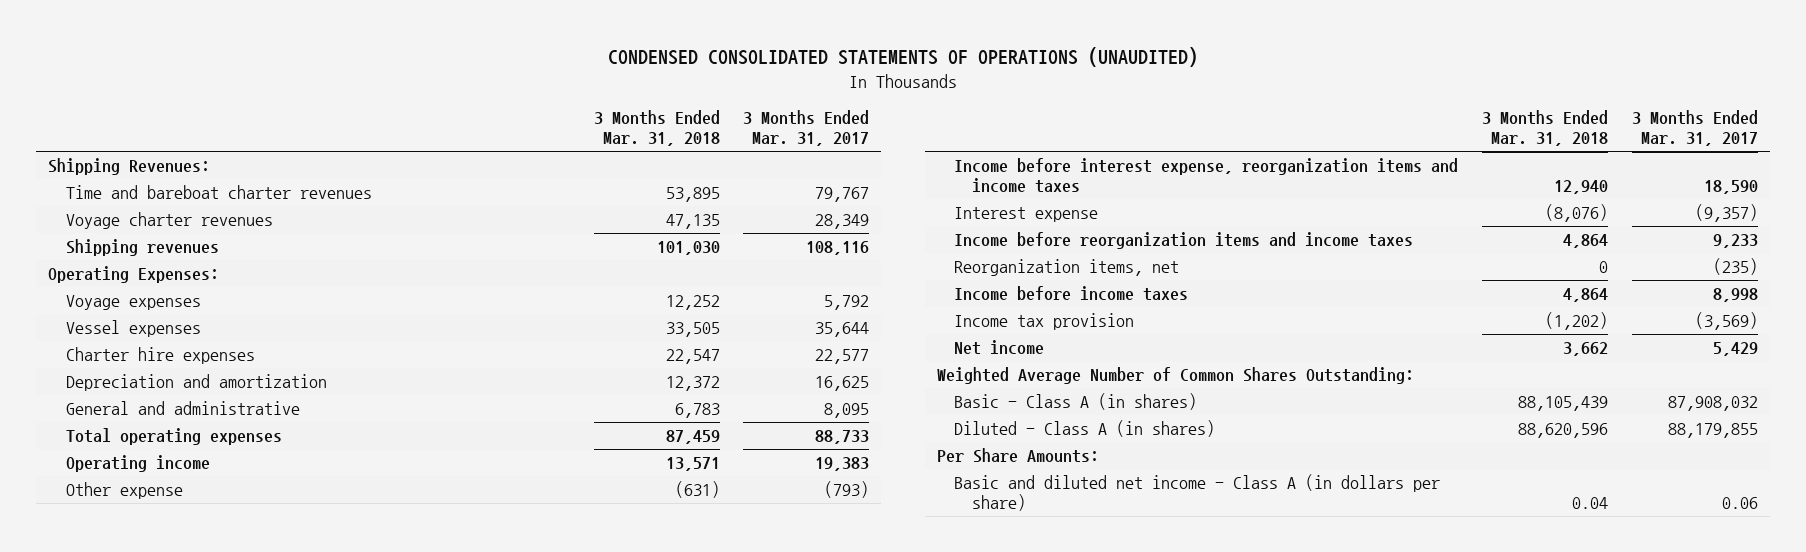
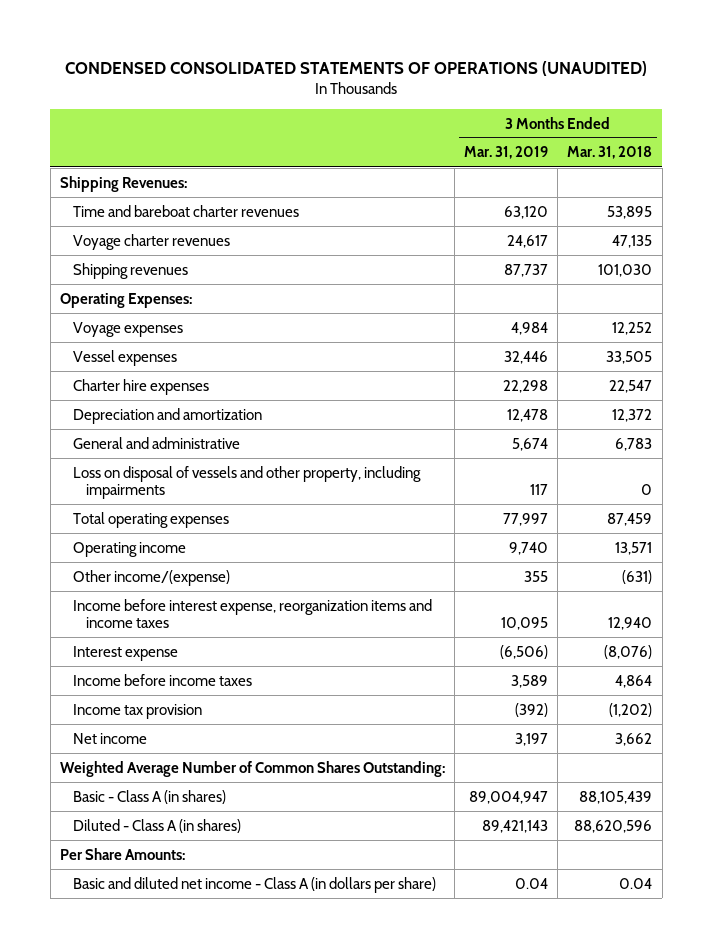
[743,110,870,147] 3 Months Ended Mar. 31, 2017 -> none
none -> [464,146,549,160] Mar. 31, 2019
none -> [72,465,421,499] Loss on disposal of vessels and other property, including impairments
[65,482,183,500] Other expense -> [72,569,230,586] Other income/(expense)
[954,232,1414,250] Income before reorganization items and income taxes -> none
[954,259,1180,277] Reorganization items, net -> none

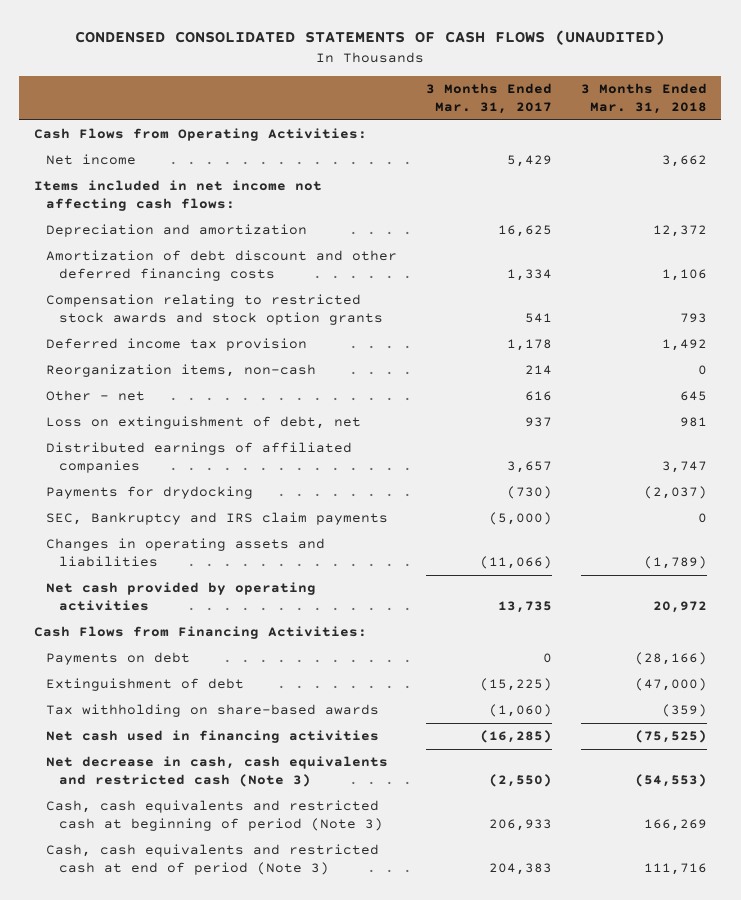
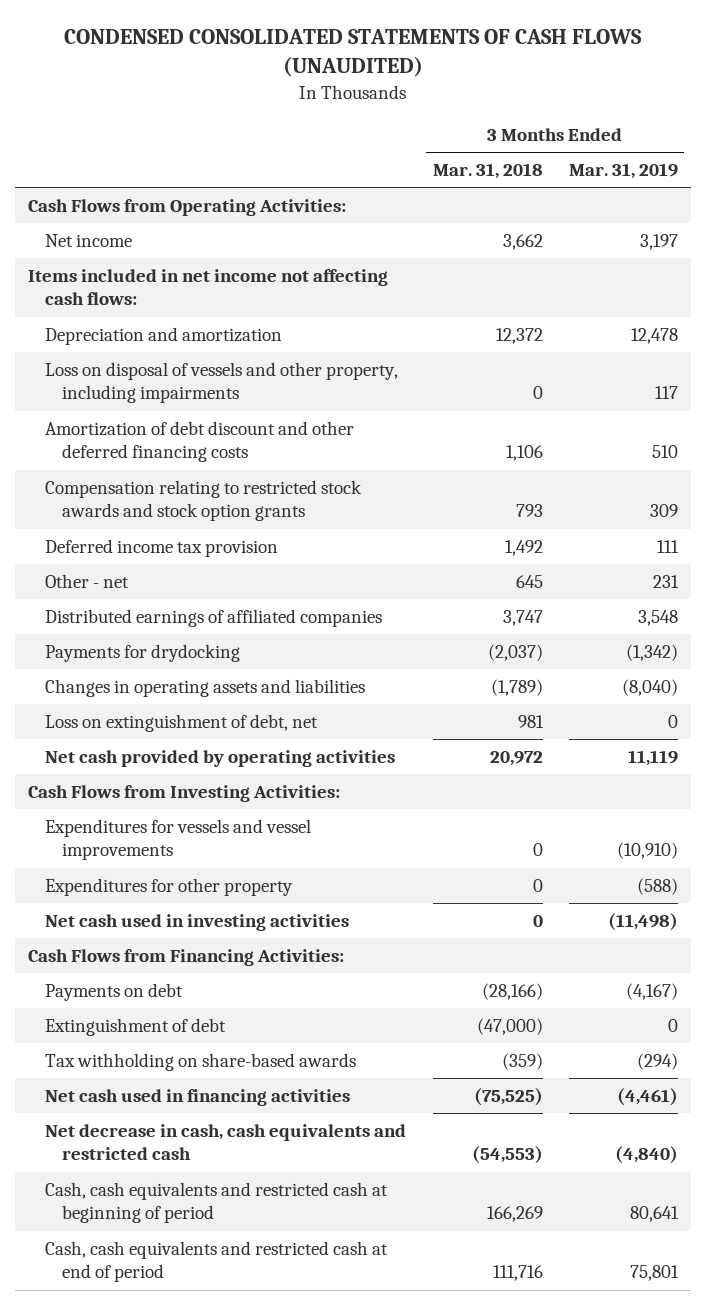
[426,83,553,115] 3 Months Ended Mar. 31, 2017 -> none
none -> [568,163,678,180] Mar. 31, 2019
none -> [45,361,399,404] Loss on disposal of vessels and other property, including impairments
[46,364,317,378] Reorganization items, non-cash -> none
[46,512,389,526] SEC, Bankruptcy and IRS claim payments -> none
[46,416,362,430] Loss on extinguishment of debt, net -> [45,713,319,732] Loss on extinguishment of debt, net
none -> [28,784,341,802] Cash Flows from Investing Activities:
none -> [45,818,312,861] Expenditures for vessels and vessel improvements
none -> [45,877,294,896] Expenditures for other property
none -> [45,913,350,931] Net cash used in investing activities
[46,756,389,788] Net decrease in cash, cash equivalents and restricted cash (Note 3) -> [45,1123,407,1161] Net decrease in cash, cash equivalents and restricted cash
[46,800,383,832] Cash, cash equivalents and restricted cash at beginning of period (Note 3) -> [45,1181,389,1224] Cash, cash equivalents and restricted cash at beginning of period
[46,844,380,876] Cash, cash equivalents and restricted cash at end of period (Note 3) -> [45,1240,389,1283] Cash, cash equivalents and restricted cash at end of period

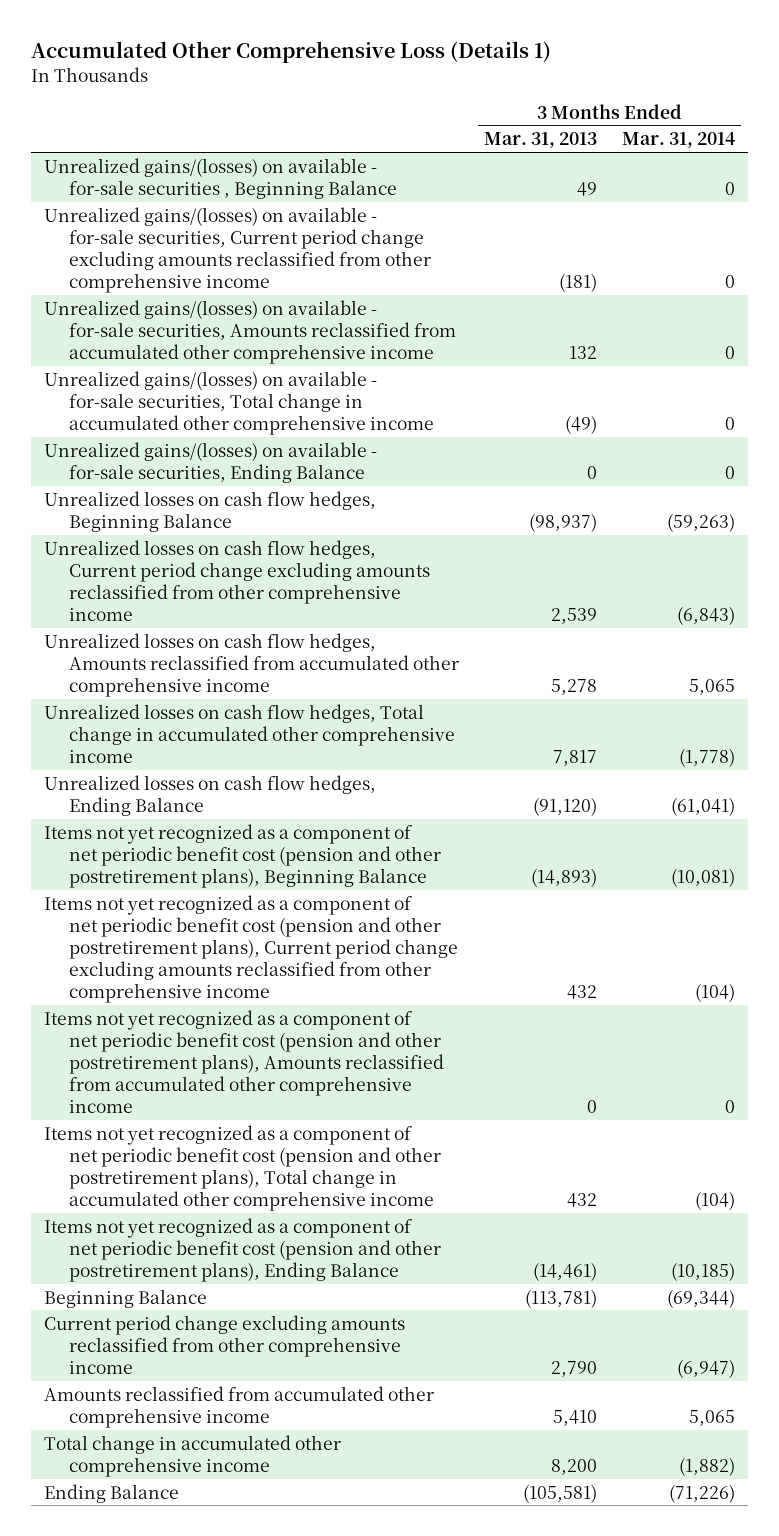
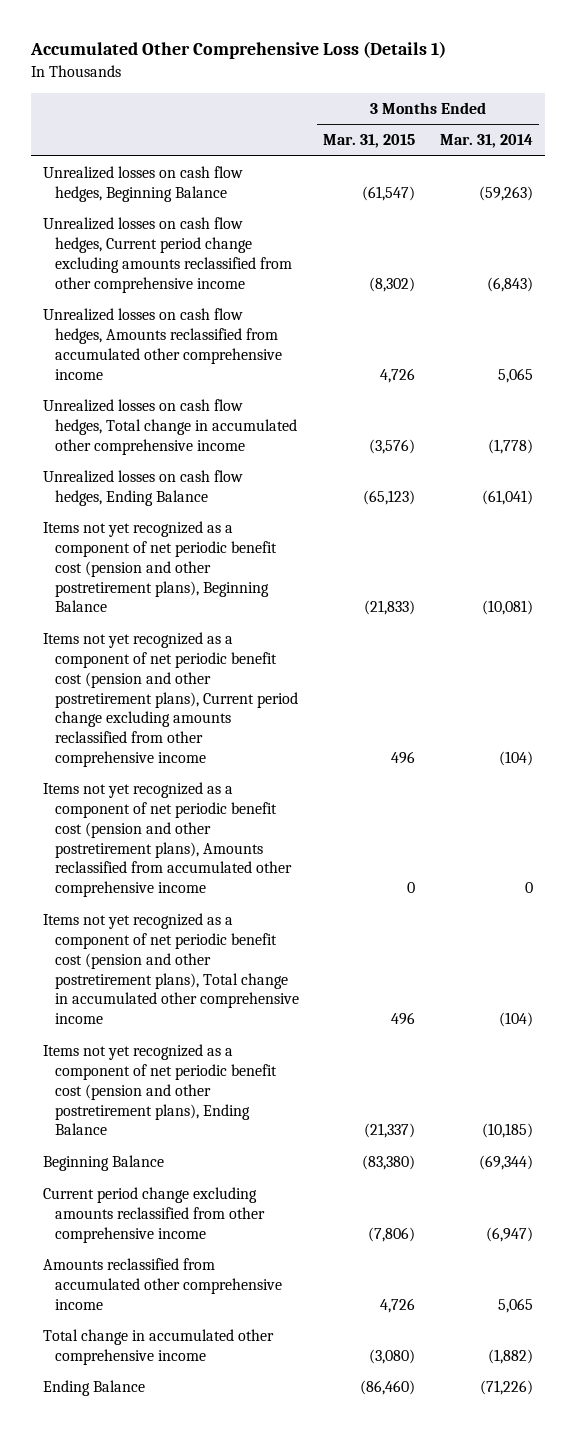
[484,132,598,149] Mar. 31, 2013 -> none
none -> [323,134,416,149] Mar. 31, 2015
[43,157,398,199] Unrealized gains/(losses) on available - for-sale securities , Beginning Balance -> none
[43,206,432,294] Unrealized gains/(losses) on available - for-sale securities, Current period change excluding amounts reclassified from other comprehensive income -> none
[43,299,457,364] Unrealized gains/(losses) on available - for-sale securities, Amounts reclassified from accumulated other comprehensive income -> none
[43,370,435,435] Unrealized gains/(losses) on available - for-sale securities, Total change in accumulated other comprehensive income -> none
[43,441,377,483] Unrealized gains/(losses) on available - for-sale securities, Ending Balance -> none

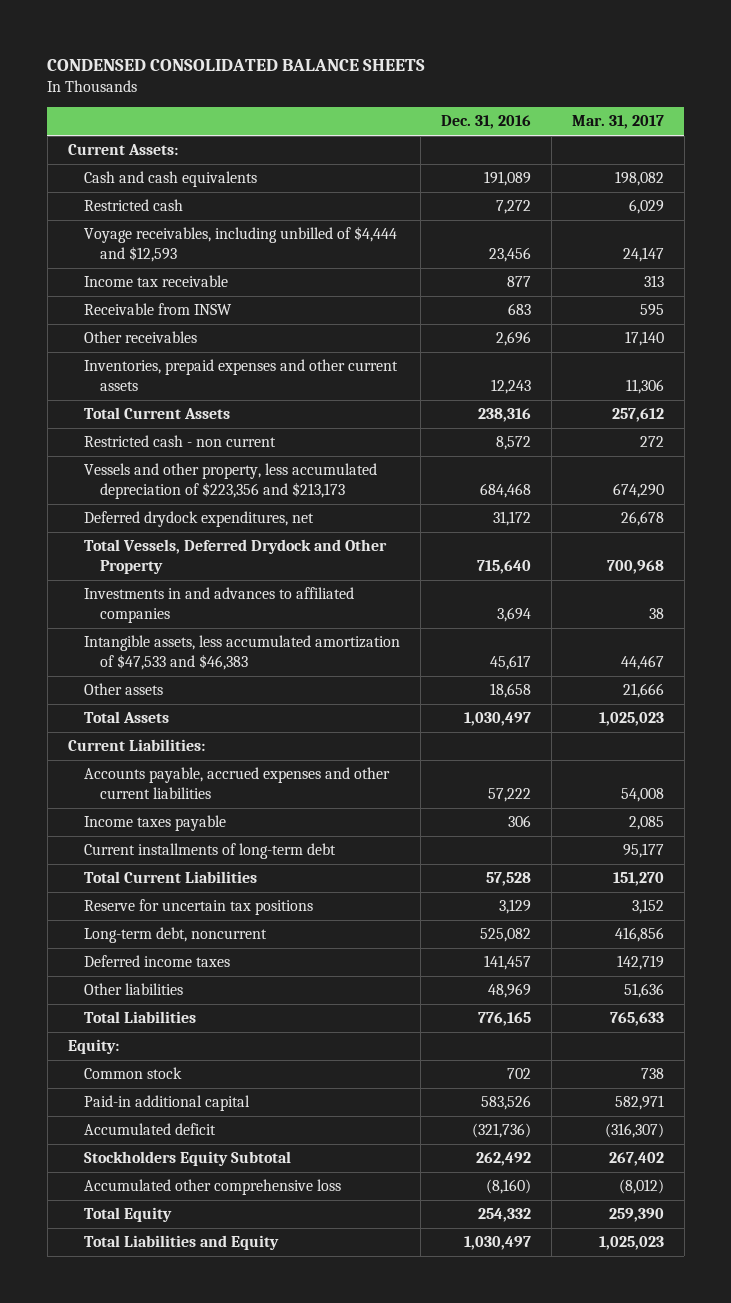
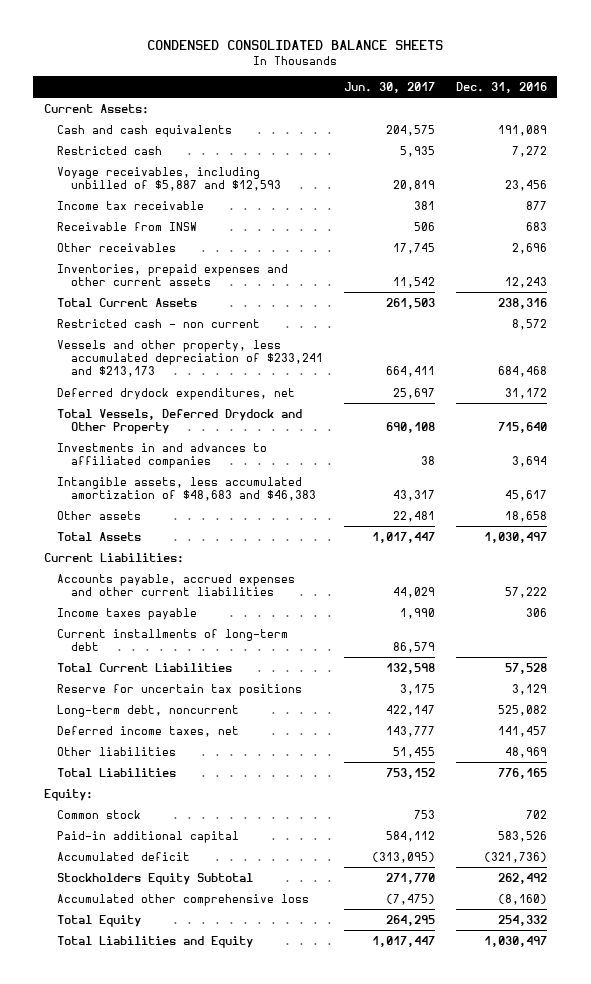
[571,115,664,130] Mar. 31, 2017 -> none
none -> [343,81,435,93] Jun. 30, 2017
[84,226,398,262] Voyage receivables, including unbilled of $4,444 and $12,593 -> [57,166,281,191] Voyage receivables, including unbilled of $5,887 and $12,593
[84,463,378,499] Vessels and other property, less accumulated depreciation of $223,356 and $213,173 -> [57,339,323,378] Vessels and other property, less accumulated depreciation of $233,241 and $213,173
[84,635,401,670] Intangible assets, less accumulated amortization of $47,533 and $46,383 -> [57,476,316,501] Intangible assets, less accumulated amortization of $48,683 and $46,383
[84,955,231,968] Deferred income taxes -> [57,725,240,737] Deferred income taxes, net

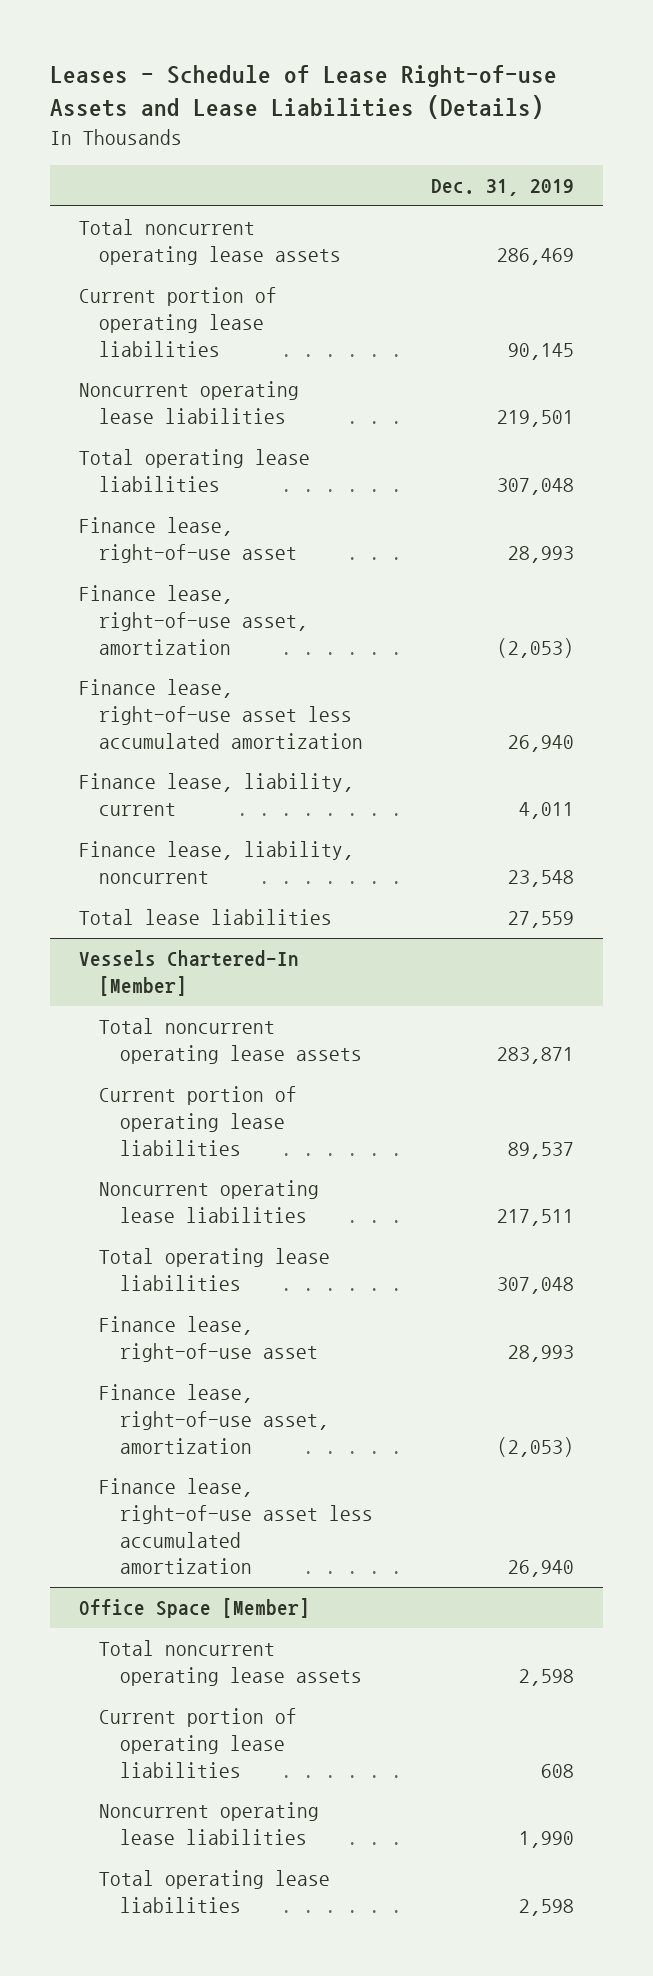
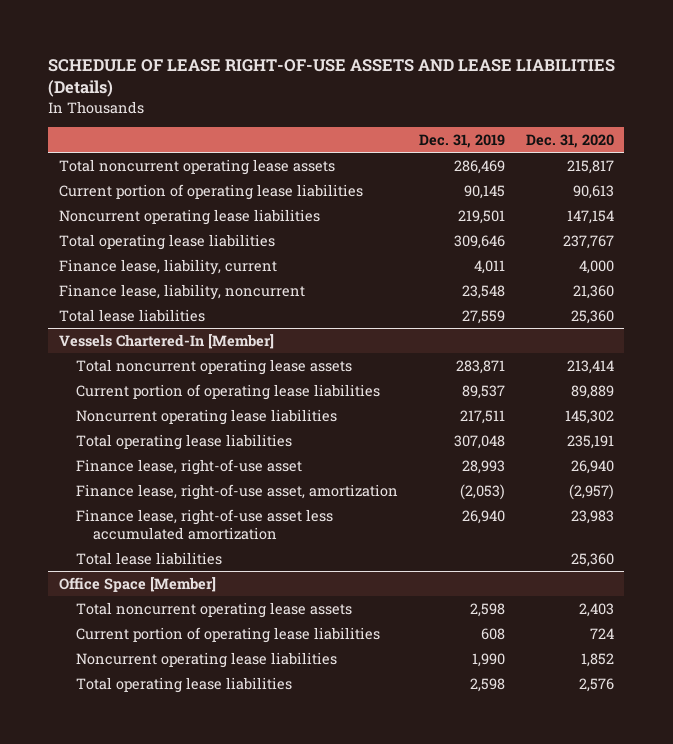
[49,65,557,120] Leases - Schedule of Lease Right-of-use Assets and Lease Liabilities (Details) -> [48,58,616,98] SCHEDULE OF LEASE RIGHT-OF-USE ASSETS AND LEASE LIABILITIES (Details)
none -> [525,134,614,149] Dec. 31, 2020
[78,517,298,563] Finance lease, right-of-use asset -> none
[78,585,309,655] Finance lease, right-of-use asset, amortization -> none
[78,679,364,749] Finance lease, right-of-use asset less accumulated amortization -> none
[497,477,575,495] 307,048 -> [453,234,505,249] 309,646
none -> [75,551,222,565] Total lease liabilities

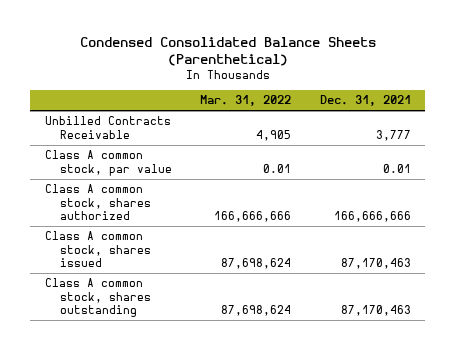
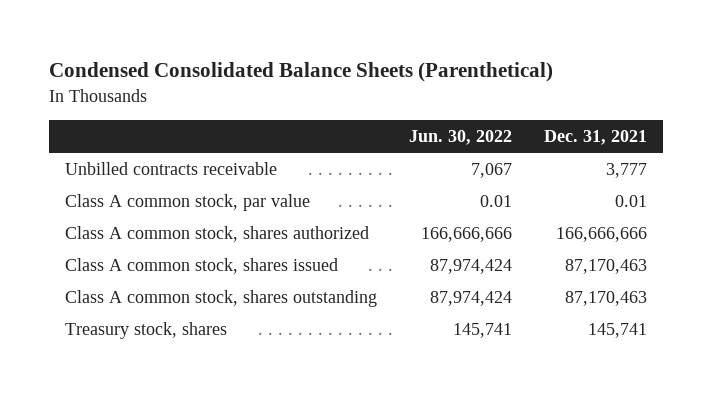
[200,94,292,106] Mar. 31, 2022 -> none
none -> [409,130,513,146] Jun. 30, 2022
[44,116,171,139] Unbilled Contracts Receivable -> [65,162,278,176] Unbilled contracts receivable
none -> [65,322,228,340] Treasury stock, shares

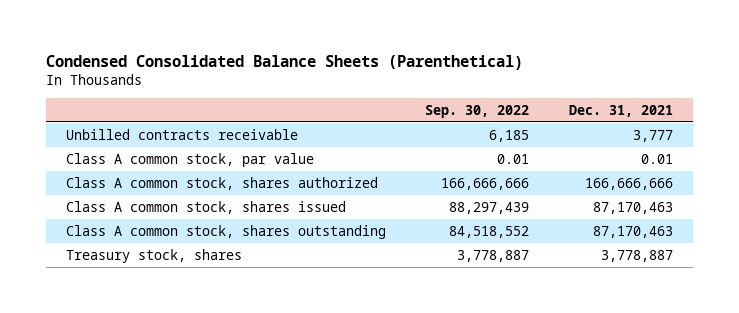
[409,130,513,146] Jun. 30, 2022 -> none
none -> [425,104,530,118] Sep. 30, 2022
[588,323,648,339] 145,741 -> [601,249,674,262] 3,778,887

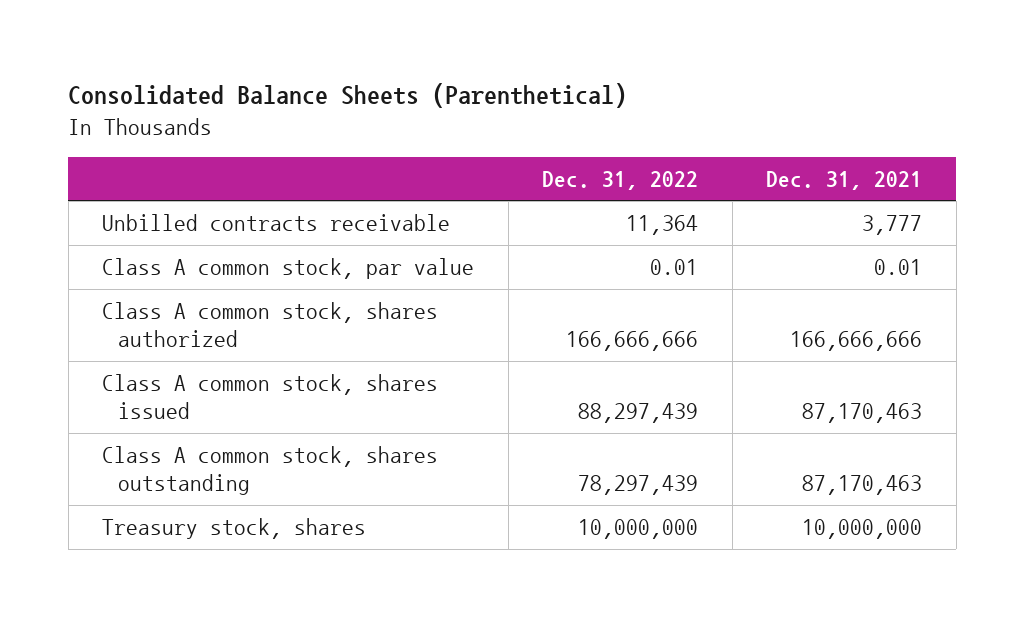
[46,54,524,70] Condensed Consolidated Balance Sheets (Parenthetical) -> [68,83,628,109] Consolidated Balance Sheets (Parenthetical)
[425,104,530,118] Sep. 30, 2022 -> none
none -> [542,170,699,190] Dec. 31, 2022
[601,249,674,262] 3,778,887 -> [802,519,923,540] 10,000,000

